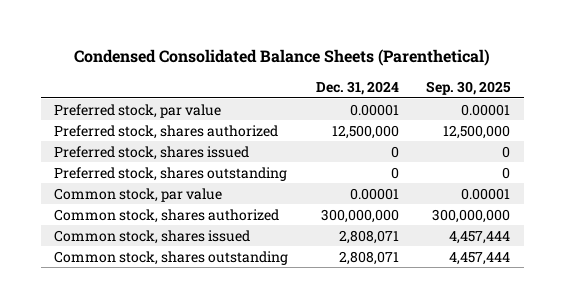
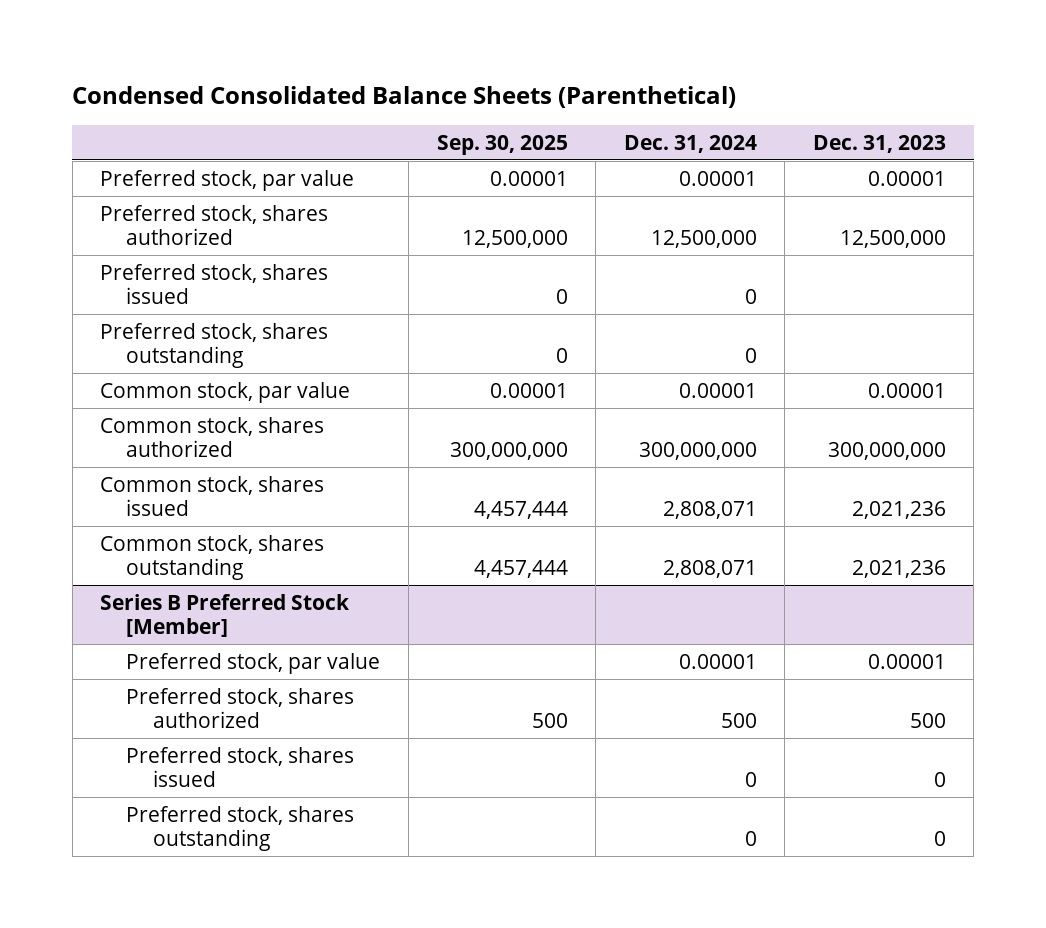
none -> [812,134,946,153] Dec. 31, 2023
none -> [100,593,351,638] Series B Preferred Stock [Member]
none -> [126,652,381,674] Preferred stock, par value
none -> [126,687,355,729] Preferred stock, shares authorized
none -> [126,746,355,788] Preferred stock, shares issued
none -> [126,805,355,852] Preferred stock, shares outstanding

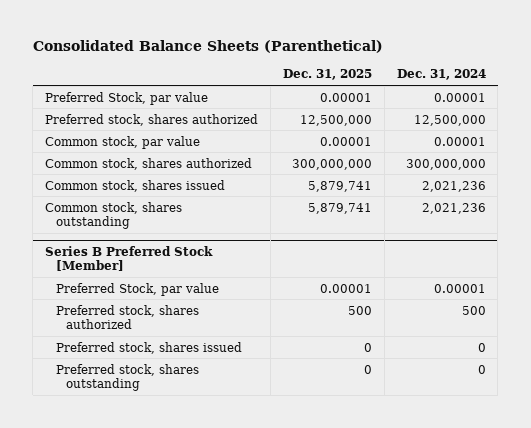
[72,86,737,109] Condensed Consolidated Balance Sheets (Parenthetical) -> [32,39,383,53] Consolidated Balance Sheets (Parenthetical)
[436,134,568,155] Sep. 30, 2025 -> none
[812,134,946,153] Dec. 31, 2023 -> none
none -> [282,69,372,81] Dec. 31, 2025
[100,169,355,191] Preferred stock, par value -> [45,91,209,105] Preferred Stock, par value
[100,263,329,305] Preferred stock, shares issued -> none
[100,322,329,369] Preferred stock, shares outstanding -> none
[662,501,757,520] 2,808,071 -> [421,180,486,192] 2,021,236
[662,560,757,579] 2,808,071 -> [421,202,486,214] 2,021,236
[126,652,381,674] Preferred stock, par value -> [55,282,219,296] Preferred Stock, par value

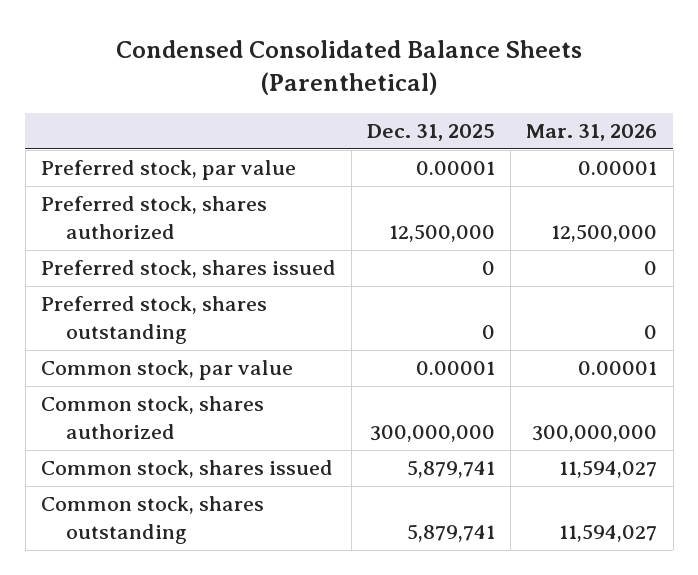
[32,39,383,53] Consolidated Balance Sheets (Parenthetical) -> [116,40,583,96] Condensed Consolidated Balance Sheets (Parenthetical)
[396,69,486,81] Dec. 31, 2024 -> none
none -> [526,124,658,142] Mar. 31, 2026
[45,91,209,105] Preferred Stock, par value -> [40,160,296,181] Preferred stock, par value
none -> [40,260,336,279] Preferred stock, shares issued
none -> [40,296,267,344] Preferred stock, shares outstanding
[45,245,214,271] Series B Preferred Stock [Member] -> none
[55,282,219,296] Preferred Stock, par value -> none
[55,304,199,329] Preferred stock, shares authorized -> none
[55,341,242,354] Preferred stock, shares issued -> none
[55,363,199,391] Preferred stock, shares outstanding -> none

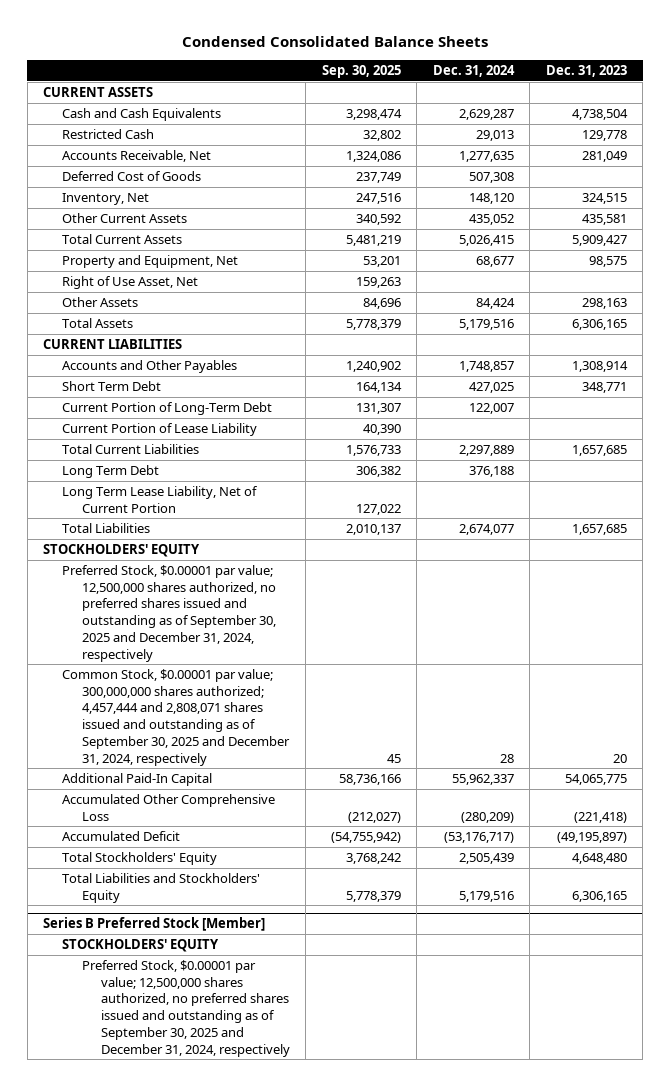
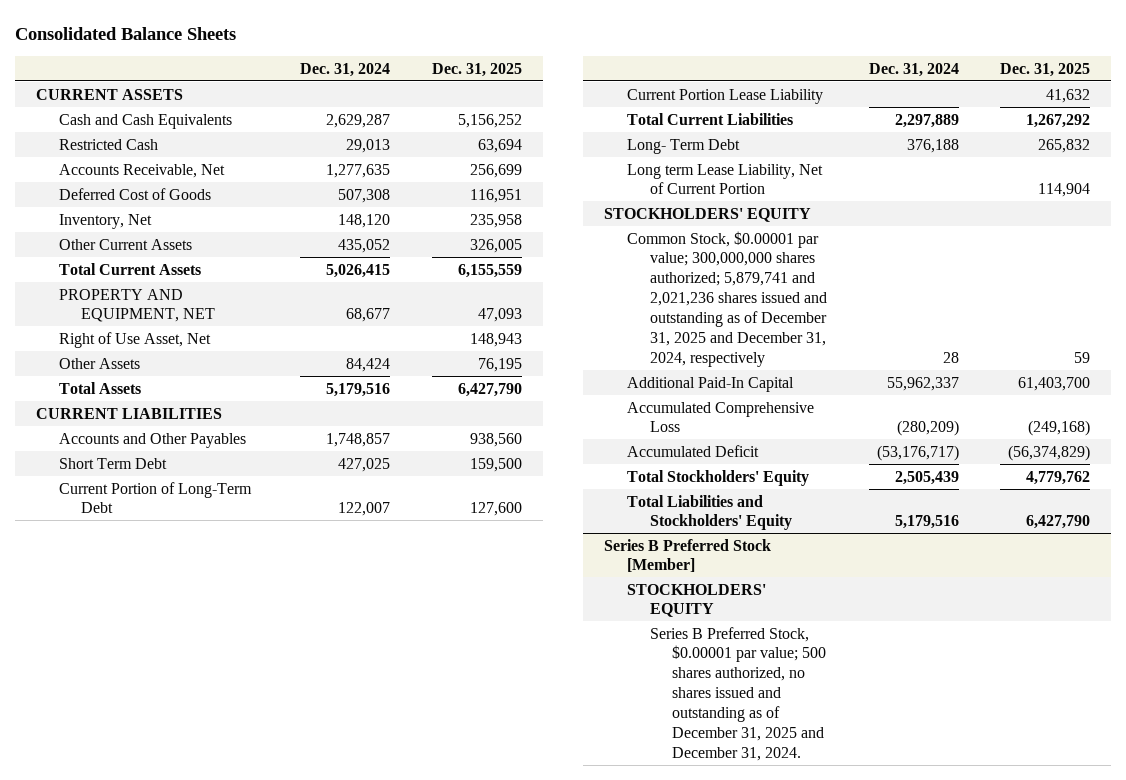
[182,36,489,48] Condensed Consolidated Balance Sheets -> [15,27,237,41] Consolidated Balance Sheets
[321,65,401,79] Sep. 30, 2025 -> none
[545,65,627,78] Dec. 31, 2023 -> none
none -> [432,62,523,77] Dec. 31, 2025
[62,255,239,269] Property and Equipment, Net -> [58,288,216,323] PROPERTY AND EQUIPMENT, NET
[62,423,258,437] Current Portion of Lease Liability -> [627,88,824,104] Current Portion Lease Liability
[62,523,151,534] Total Liabilities -> none
[62,465,160,479] Long Term Debt -> [627,138,741,154] Long- Term Debt
[62,486,259,513] Long Term Lease Liability, Net of Current Portion -> [627,163,824,195] Long term Lease Liability, Net of Current Portion
[62,565,276,662] Preferred Stock, $0.00001 par value; 12,500,000 shares authorized, no preferred shares issued and outstanding as of September 30, 2025 and December 31, 2024, respectively -> none
[62,669,290,766] Common Stock, $0.00001 par value; 300,000,000 shares authorized; 4,457,444 and 2,808,071 shares issued and outstanding as of September 30, 2025 and December 31, 2024, respectively -> [627,230,827,368] Common Stock, $0.00001 par value; 300,000,000 shares authorized; 5,879,741 and 2,021,236 shares issued and outstanding as of December 31, 2025 and December 31, 2024, respectively
[62,794,276,821] Accumulated Other Comprehensive Loss -> [627,401,815,433] Accumulated Comprehensive Loss
[81,960,290,1057] Preferred Stock, $0.00001 par value; 12,500,000 shares authorized, no preferred shares issued and outstanding as of September 30, 2025 and December 31, 2024, respectively -> [649,626,827,762] Series B Preferred Stock, $0.00001 par value; 500 shares authorized, no shares issued and outstanding as of December 31, 2025 and December 31, 2024.

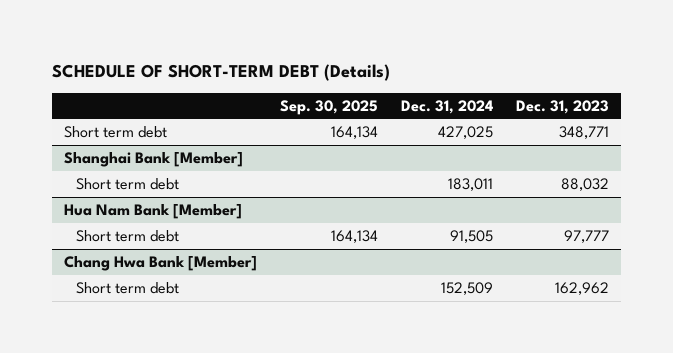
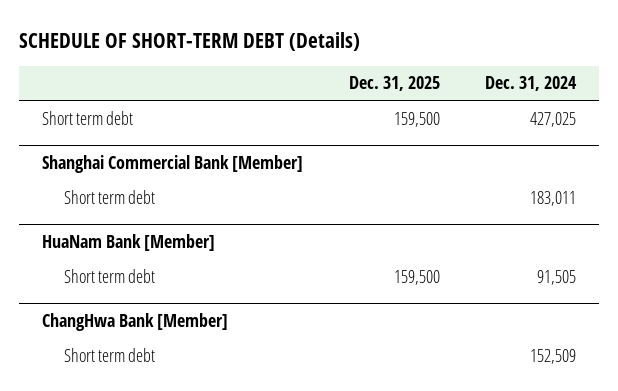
[279,99,378,115] Sep. 30, 2025 -> none
[516,99,610,114] Dec. 31, 2023 -> none
none -> [348,76,440,92] Dec. 31, 2025
[63,152,243,168] Shanghai Bank [Member] -> [42,155,304,174] Shanghai Commercial Bank [Member]
[63,204,242,220] Hua Nam Bank [Member] -> [42,234,216,252] HuaNam Bank [Member]
[63,256,257,272] Chang Hwa Bank [Member] -> [42,313,229,332] ChangHwa Bank [Member]

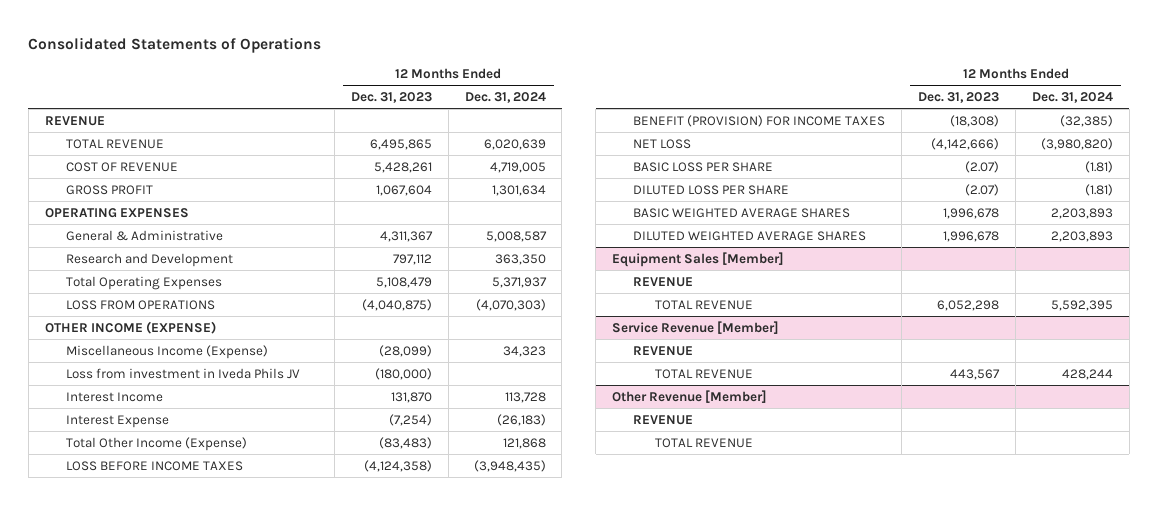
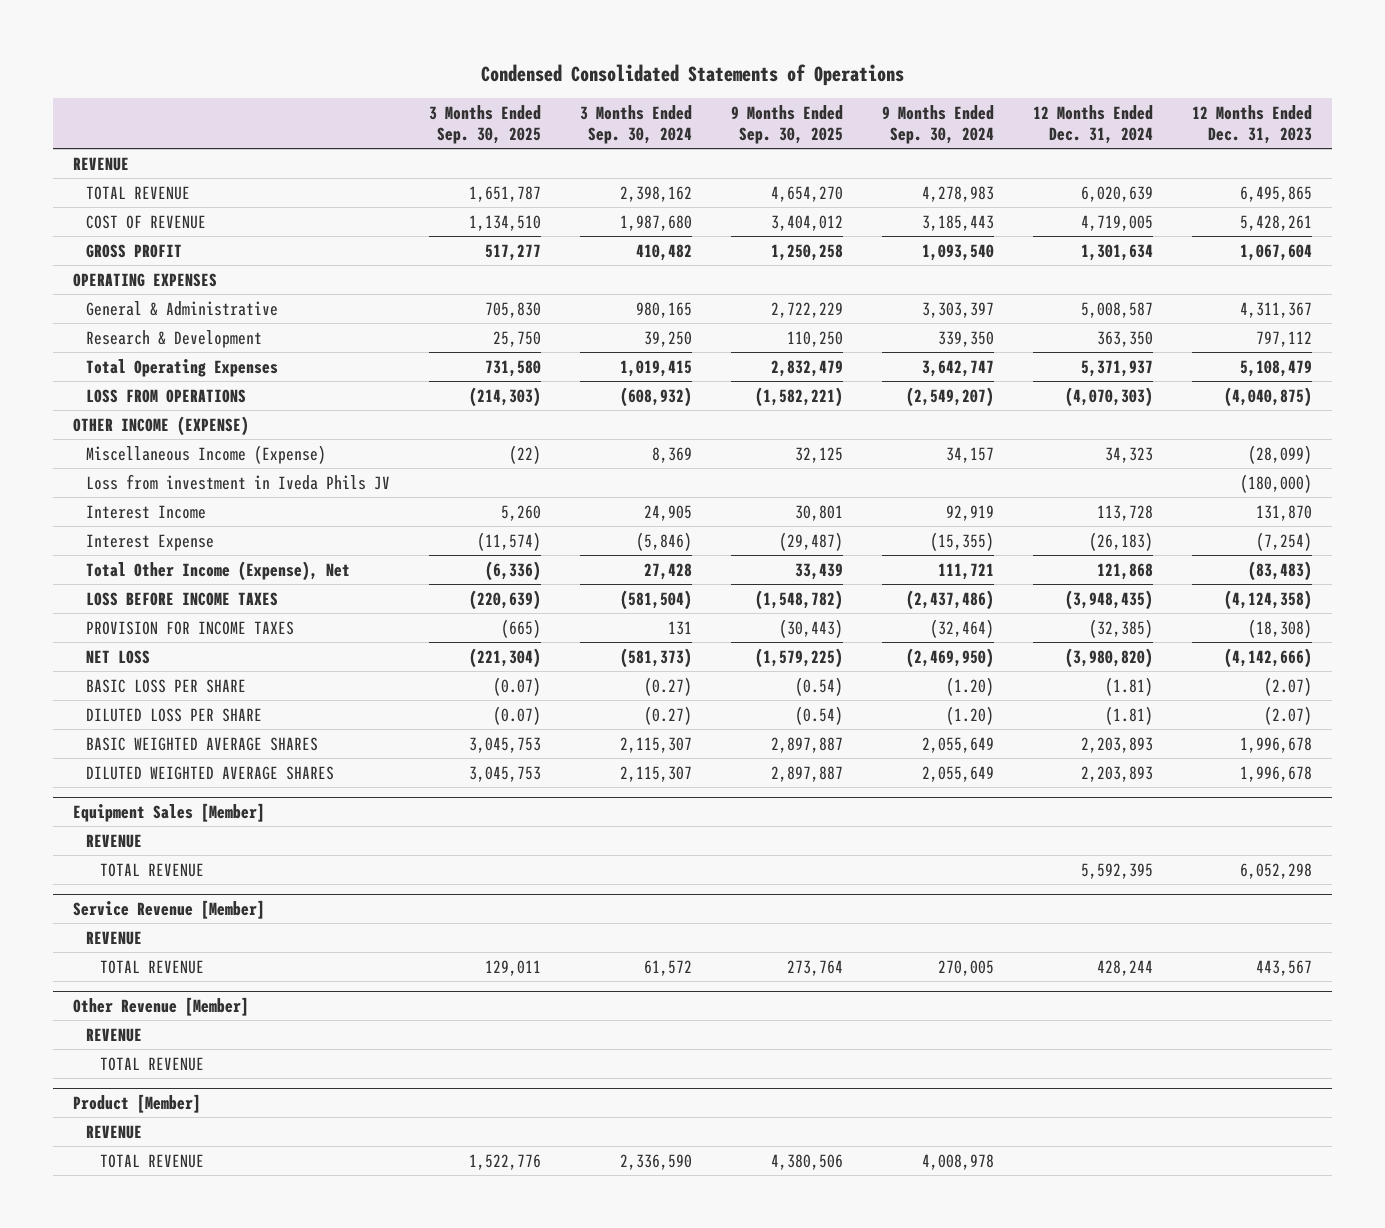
[28,37,322,54] Consolidated Statements of Operations -> [480,63,904,86] Condensed Consolidated Statements of Operations
none -> [429,105,542,144] 3 Months Ended Sep. 30, 2025
none -> [580,105,693,144] 3 Months Ended Sep. 30, 2024
none -> [731,105,844,144] 9 Months Ended Sep. 30, 2025
none -> [882,105,995,144] 9 Months Ended Sep. 30, 2024
[65,252,233,267] Research and Development -> [86,329,263,348] Research & Development
[65,436,247,451] Total Other Income (Expense) -> [86,560,351,581] Total Other Income (Expense), Net
[633,114,886,127] BENEFIT (PROVISION) FOR INCOME TAXES -> [86,620,295,635] PROVISION FOR INCOME TAXES
none -> [72,1094,201,1114] Product [Member]
none -> [86,1124,143,1139] REVENUE
none -> [99,1153,204,1168] TOTAL REVENUE

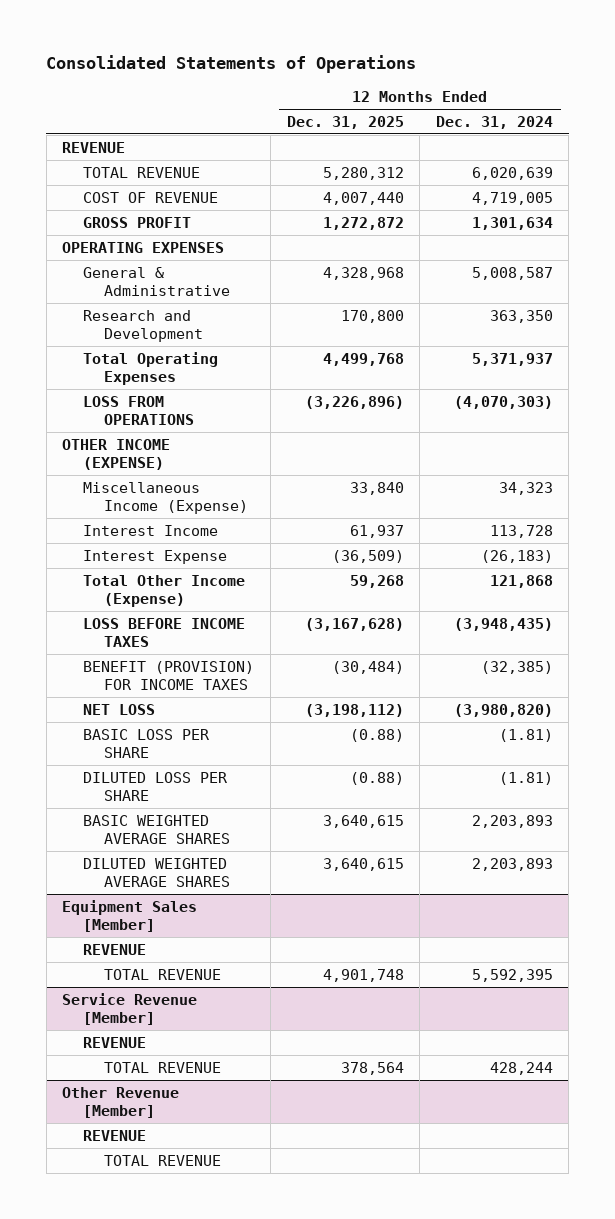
[480,63,904,86] Condensed Consolidated Statements of Operations -> [46,55,417,74] Consolidated Statements of Operations
[429,105,542,144] 3 Months Ended Sep. 30, 2025 -> none
[580,105,693,144] 3 Months Ended Sep. 30, 2024 -> none
[731,105,844,144] 9 Months Ended Sep. 30, 2025 -> none
[882,105,995,144] 9 Months Ended Sep. 30, 2024 -> none
[1192,105,1313,144] 12 Months Ended Dec. 31, 2023 -> none
none -> [286,115,404,129] Dec. 31, 2025
[86,329,263,348] Research & Development -> [83,309,204,343] Research and Development
[86,473,391,490] Loss from investment in Iveda Phils JV -> none
[86,560,351,581] Total Other Income (Expense), Net -> [83,574,246,608] Total Other Income (Expense)
[86,620,295,635] PROVISION FOR INCOME TAXES -> [83,660,255,691] BENEFIT (PROVISION) FOR INCOME TAXES
[72,1094,201,1114] Product [Member] -> none
[86,1124,143,1139] REVENUE -> none
[99,1153,204,1168] TOTAL REVENUE -> none

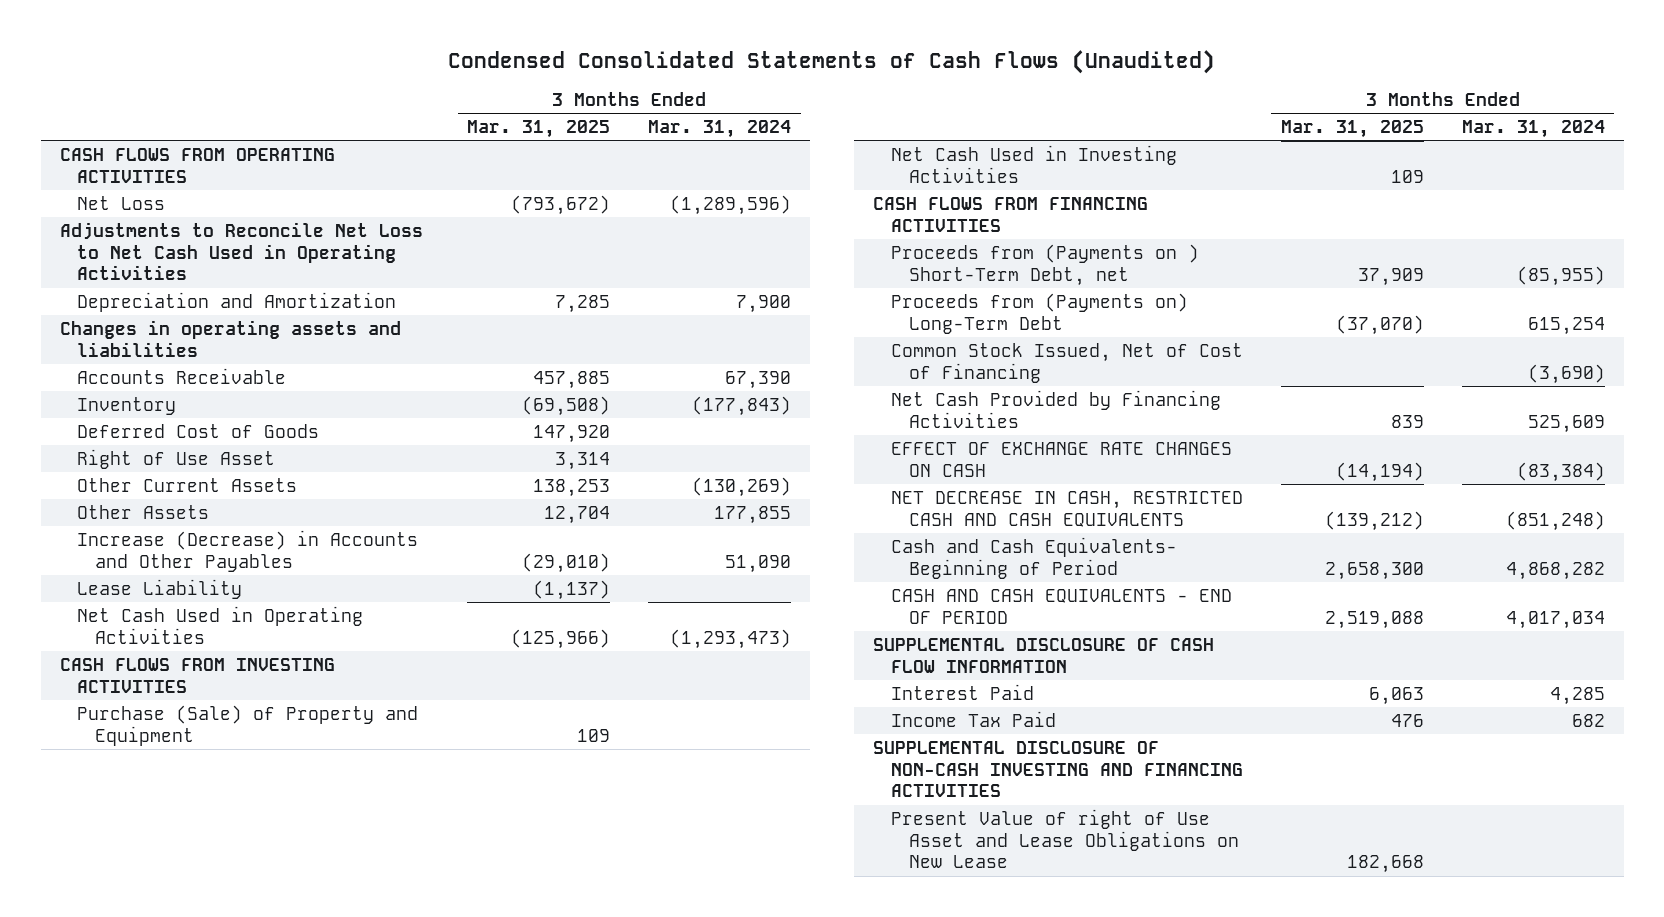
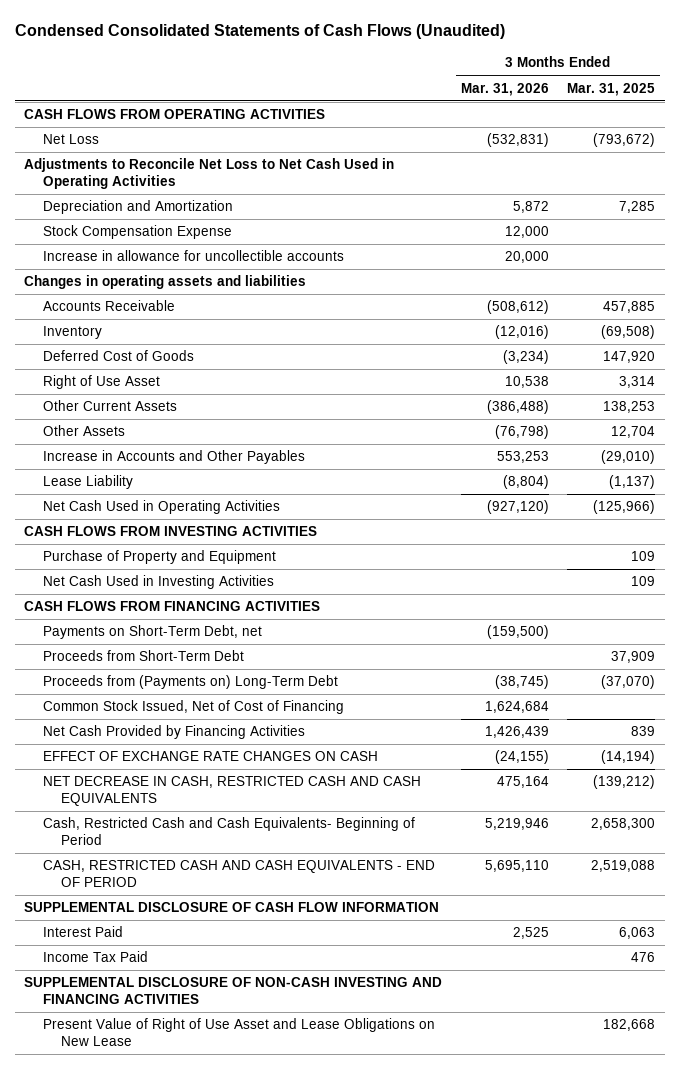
[648,119,792,138] Mar. 31, 2024 -> none
none -> [460,82,549,96] Mar. 31, 2026
none -> [42,225,232,240] Stock Compensation Expense
none -> [42,250,344,262] Increase in allowance for uncollectible accounts
[77,529,419,572] Increase (Decrease) in Accounts and Other Payables -> [42,450,305,465] Increase in Accounts and Other Payables
[77,704,419,746] Purchase (Sale) of Property and Equipment -> [42,550,276,565] Purchase of Property and Equipment
none -> [42,625,262,640] Payments on Short-Term Debt, net
[890,243,1199,286] Proceeds from (Payments on ) Short-Term Debt, net -> [42,650,244,662] Proceeds from Short-Term Debt
[890,536,1177,579] Cash and Cash Equivalents- Beginning of Period -> [42,817,415,845] Cash, Restricted Cash and Cash Equivalents- Beginning of Period
[890,588,1232,624] CASH AND CASH EQUIVALENTS - END OF PERIOD -> [42,860,435,887] CASH, RESTRICTED CASH AND CASH EQUIVALENTS - END OF PERIOD
[890,808,1239,869] Present Value of right of Use Asset and Lease Obligations on New Lease -> [42,1018,435,1046] Present Value of Right of Use Asset and Lease Obligations on New Lease

